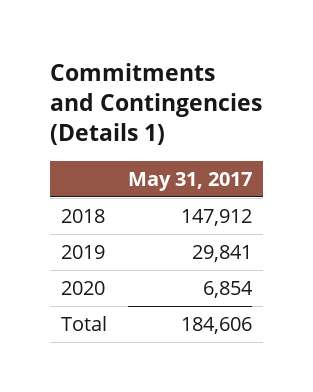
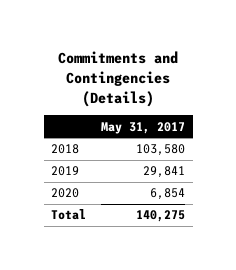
[50,62,263,146] Commitments and Contingencies (Details 1) -> [58,51,179,107] Commitments and Contingencies (Details)
[181,208,253,226] 147,912 -> [136,144,186,157] 103,580
[181,316,253,334] 184,606 -> [136,210,186,223] 140,275

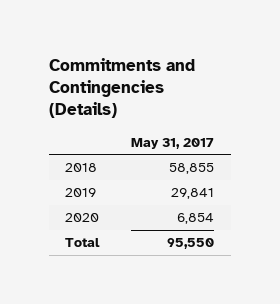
[136,144,186,157] 103,580 -> [169,163,215,175] 58,855
[136,210,186,223] 140,275 -> [167,238,215,250] 95,550

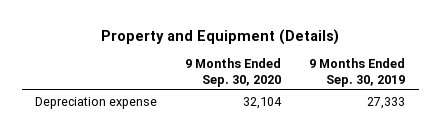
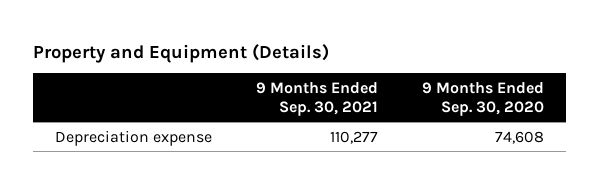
[309,58,406,87] 9 Months Ended Sep. 30, 2019 -> none
none -> [255,81,378,116] 9 Months Ended Sep. 30, 2021
[243,96,283,109] 32,104 -> [495,130,545,144] 74,608

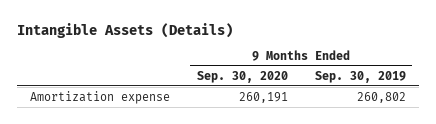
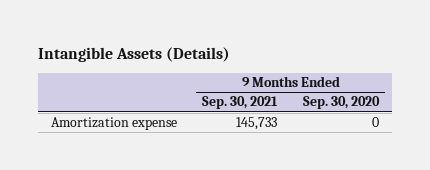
[314,70,406,83] Sep. 30, 2019 -> none
none -> [202,96,279,110] Sep. 30, 2021
[238,91,288,103] 260,191 -> [371,117,379,128] 0

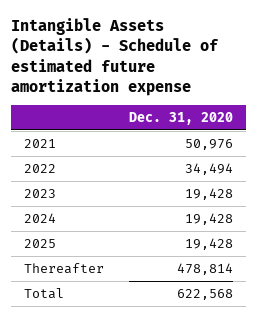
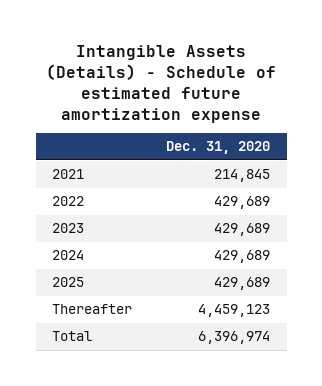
[185,139,234,151] 50,976 -> [214,169,271,183] 214,845
[185,163,234,176] 34,494 -> [214,196,271,210] 429,689
[185,188,234,201] 19,428 -> [214,223,271,237] 429,689
[185,213,234,226] 19,428 -> [214,250,271,264] 429,689
[185,238,234,251] 19,428 -> [214,277,271,291] 429,689
[177,263,234,276] 478,814 -> [198,304,271,318] 4,459,123
[177,289,234,301] 622,568 -> [198,331,271,345] 6,396,974

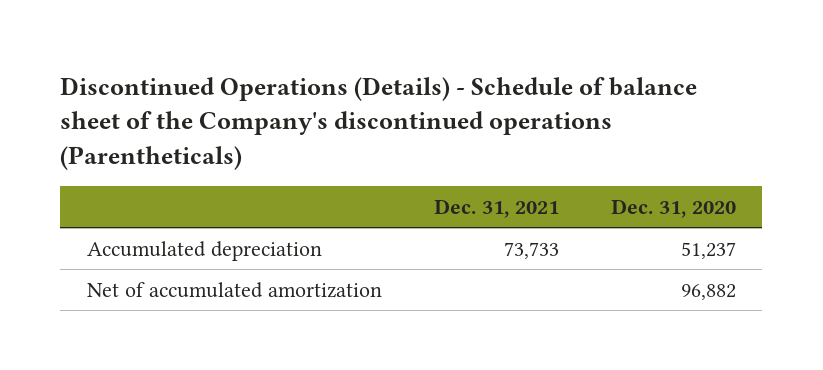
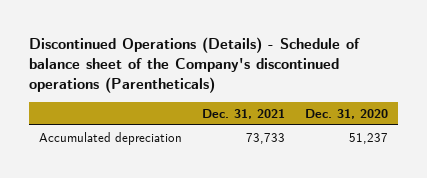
[86,281,382,298] Net of accumulated amortization -> none

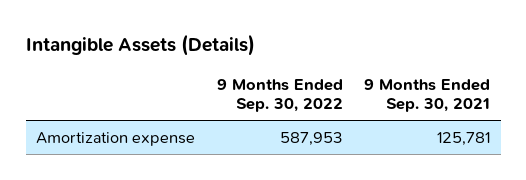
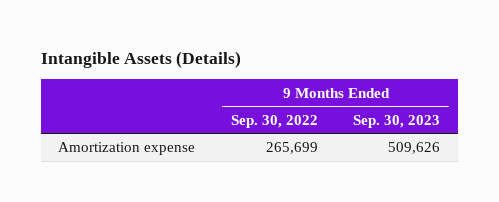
[364,78,491,113] 9 Months Ended Sep. 30, 2021 -> none
none -> [353,114,441,128] Sep. 30, 2023
[279,131,343,146] 587,953 -> [265,142,318,155] 265,699

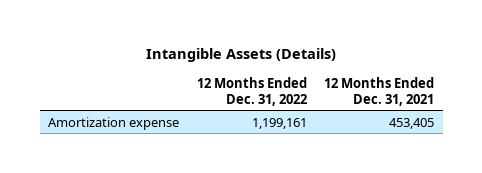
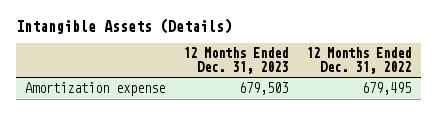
[324,76,435,106] 12 Months Ended Dec. 31, 2021 -> none
none -> [183,47,289,74] 12 Months Ended Dec. 31, 2023
[251,117,307,129] 1,199,161 -> [362,82,412,96] 679,495

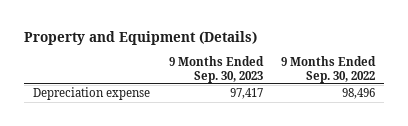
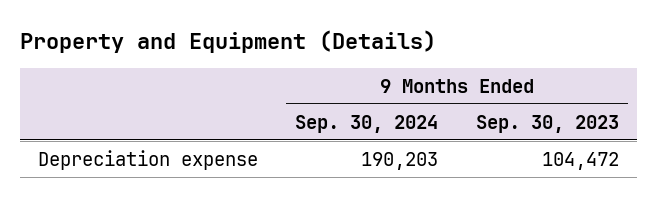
[280,56,376,83] 9 Months Ended Sep. 30, 2022 -> none
none -> [295,114,439,133] Sep. 30, 2024
[229,88,263,100] 97,417 -> [541,151,619,170] 104,472

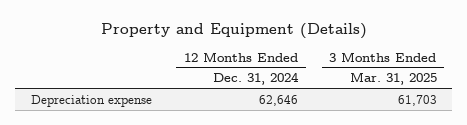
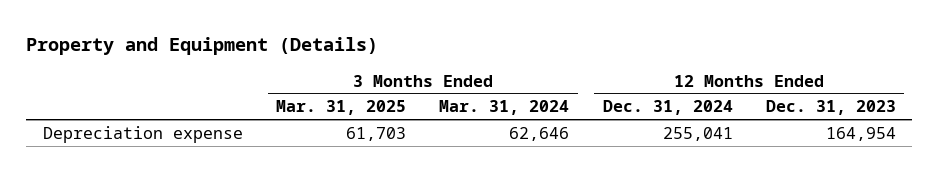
none -> [439,100,570,116] Mar. 31, 2024
none -> [765,100,896,116] Dec. 31, 2023
[258,94,298,106] 62,646 -> [662,126,733,141] 255,041

